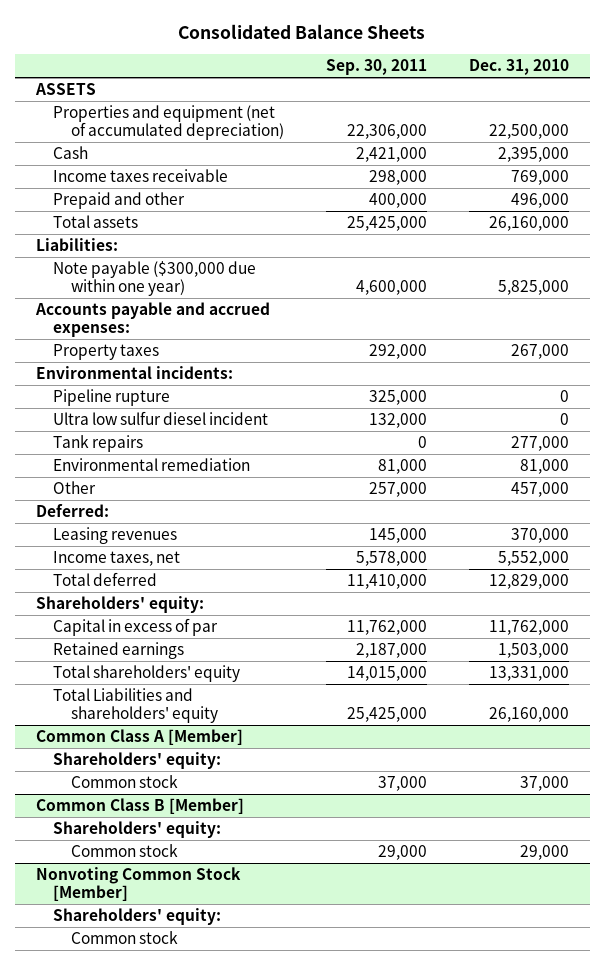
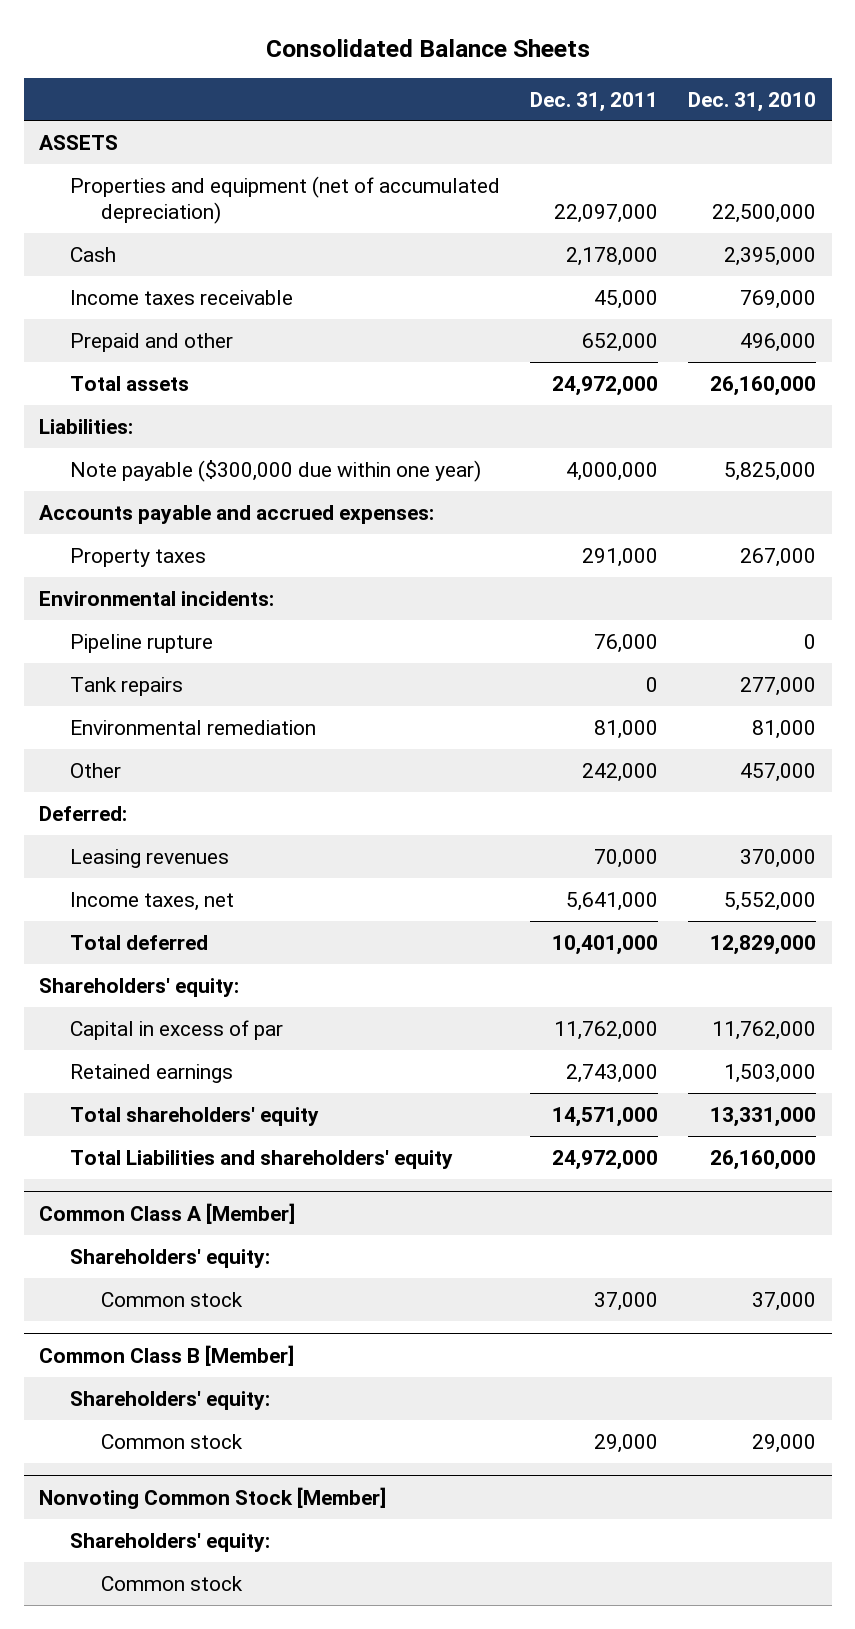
[326,59,428,76] Sep. 30, 2011 -> none
none -> [530,91,659,112] Dec. 31, 2011
[53,411,269,426] Ultra low sulfur diesel incident -> none

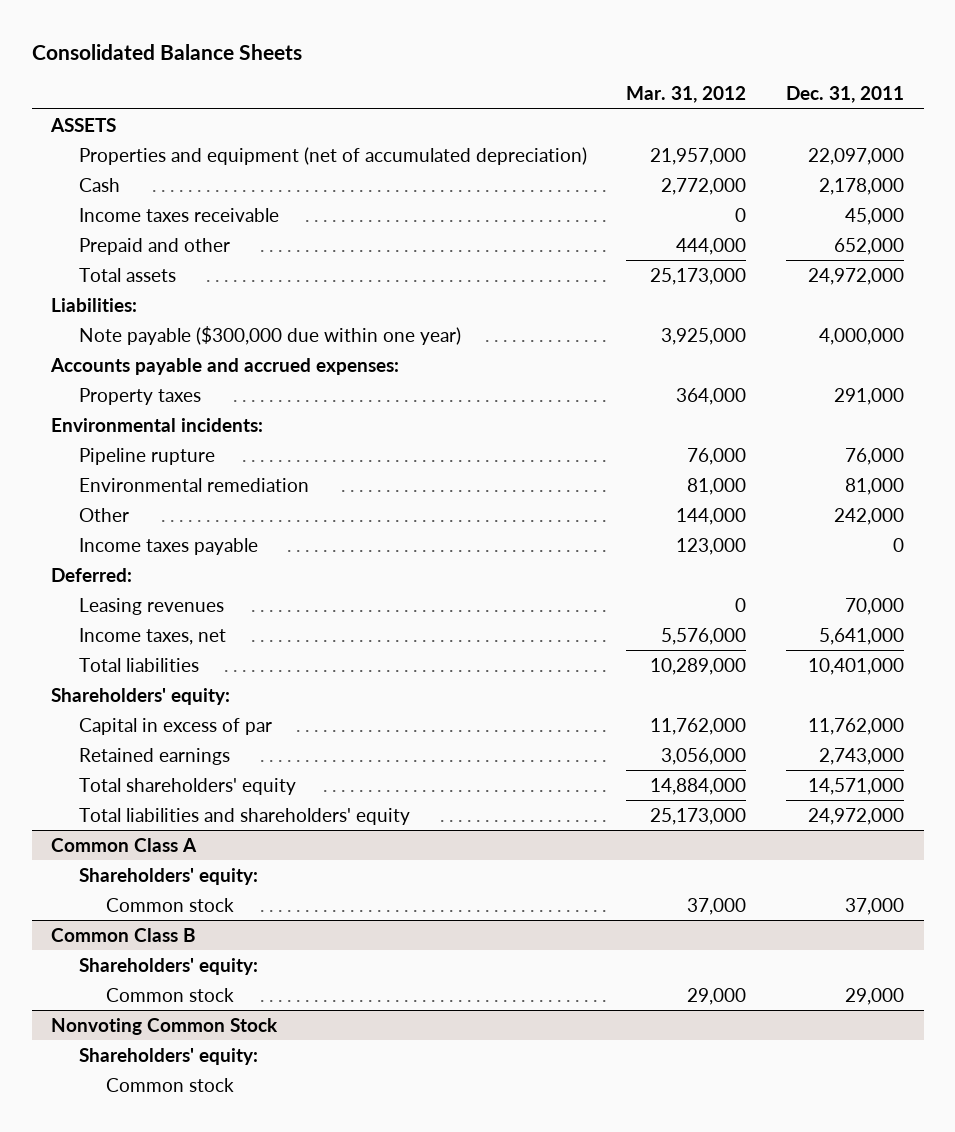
[688,91,817,112] Dec. 31, 2010 -> none
none -> [626,86,747,104] Mar. 31, 2012
[69,676,183,696] Tank repairs -> none
none -> [78,537,258,555] Income taxes payable
[69,934,208,950] Total deferred -> [78,657,199,672] Total liabilities
[69,1149,453,1169] Total Liabilities and shareholders' equity -> [78,807,410,825] Total liabilities and shareholders' equity
[39,1202,296,1224] Common Class A [Member] -> [51,837,198,852] Common Class A
[39,1344,295,1366] Common Class B [Member] -> [51,927,197,942] Common Class B
[39,1486,387,1509] Nonvoting Common Stock [Member] -> [51,1017,279,1035] Nonvoting Common Stock

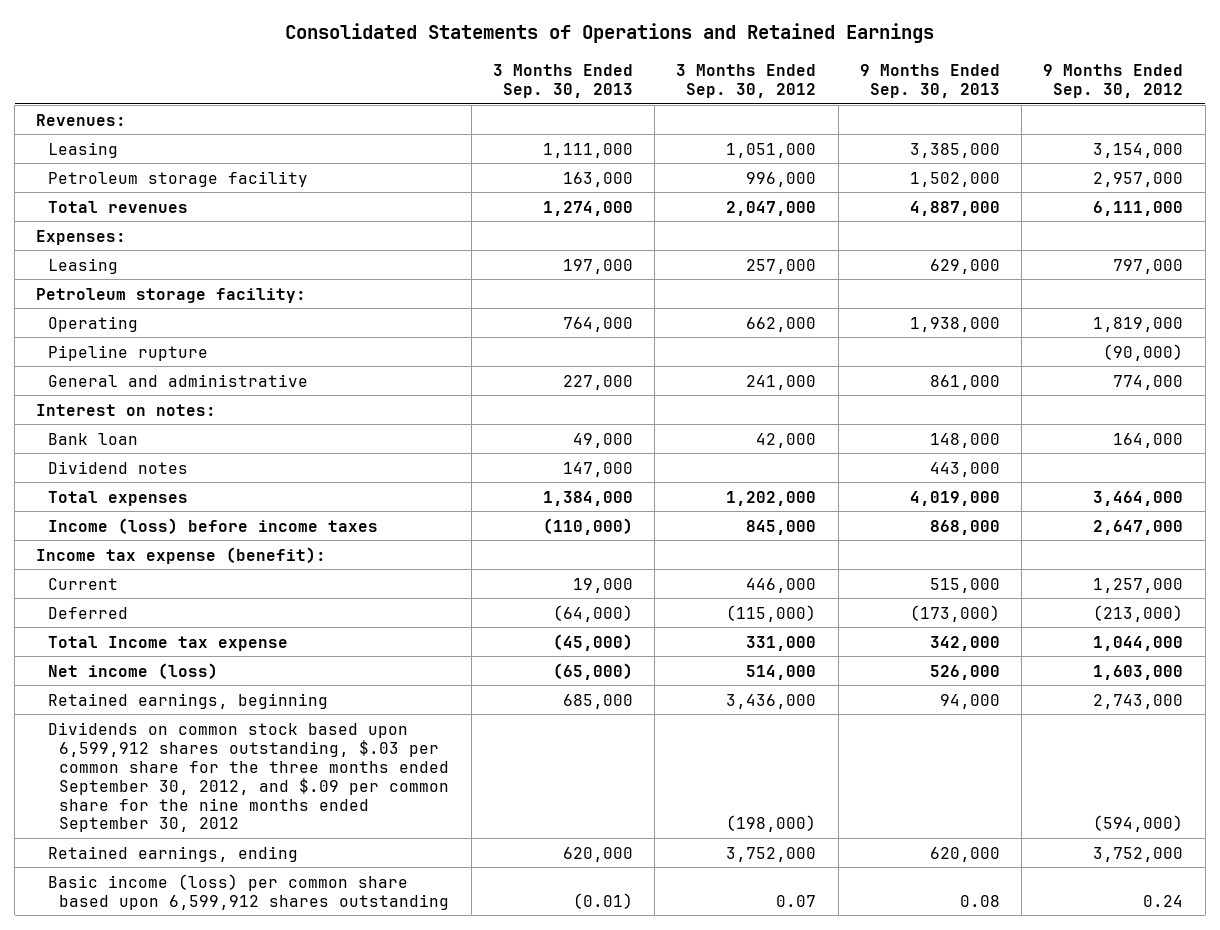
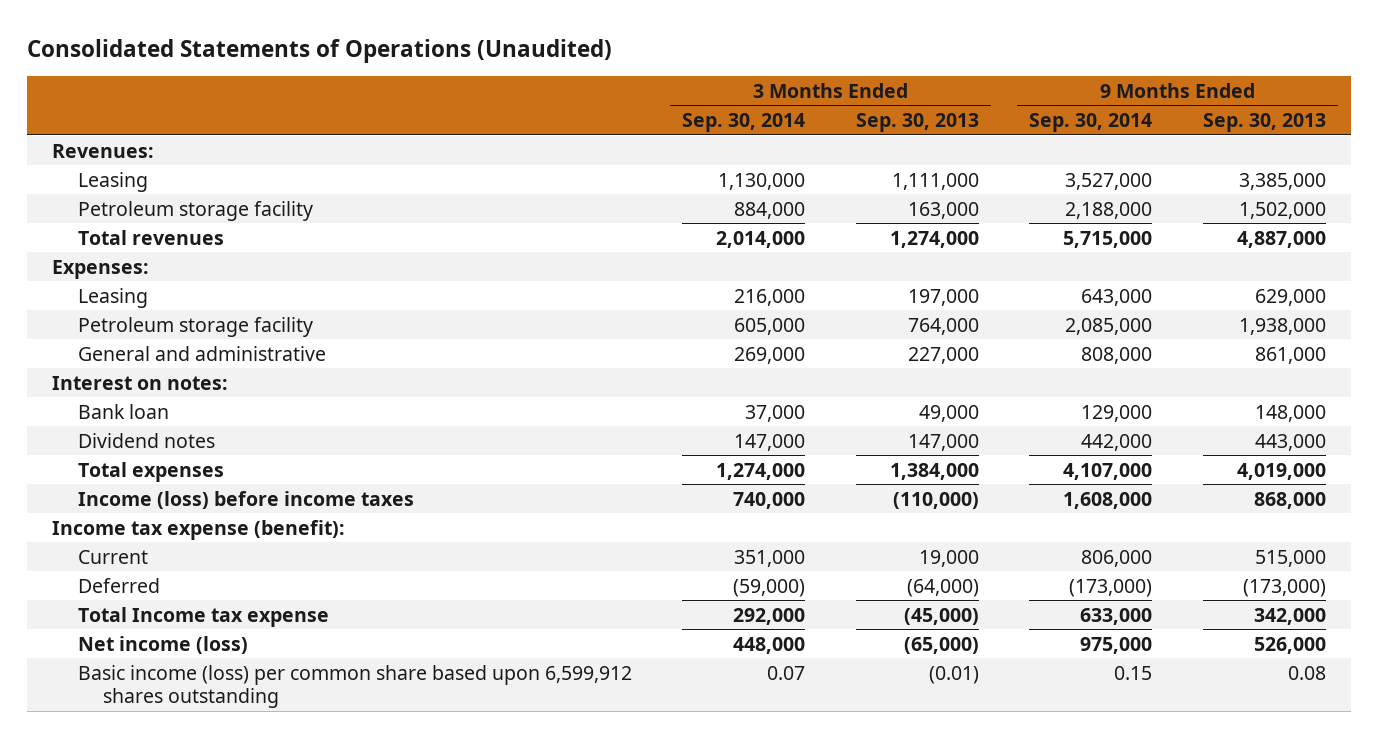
[284,23,934,44] Consolidated Statements of Operations and Retained Earnings -> [26,39,612,64] Consolidated Statements of Operations (Unaudited)
[676,63,817,98] 3 Months Ended Sep. 30, 2012 -> none
[1043,63,1184,98] 9 Months Ended Sep. 30, 2012 -> none
none -> [682,113,806,133] Sep. 30, 2014
none -> [1029,113,1153,133] Sep. 30, 2014
[36,287,307,303] Petroleum storage facility: -> none
[47,344,208,361] Pipeline rupture -> none
[47,315,138,332] Operating -> [77,316,313,337] Petroleum storage facility
[47,692,328,709] Retained earnings, beginning -> none
[47,721,450,833] Dividends on common stock based upon 6,599,912 shares outstanding, $.03 per common share for the three months ended September 30, 2012, and $.09 per common share for the nine months ended September 30, 2012 -> none
[47,845,298,862] Retained earnings, ending -> none

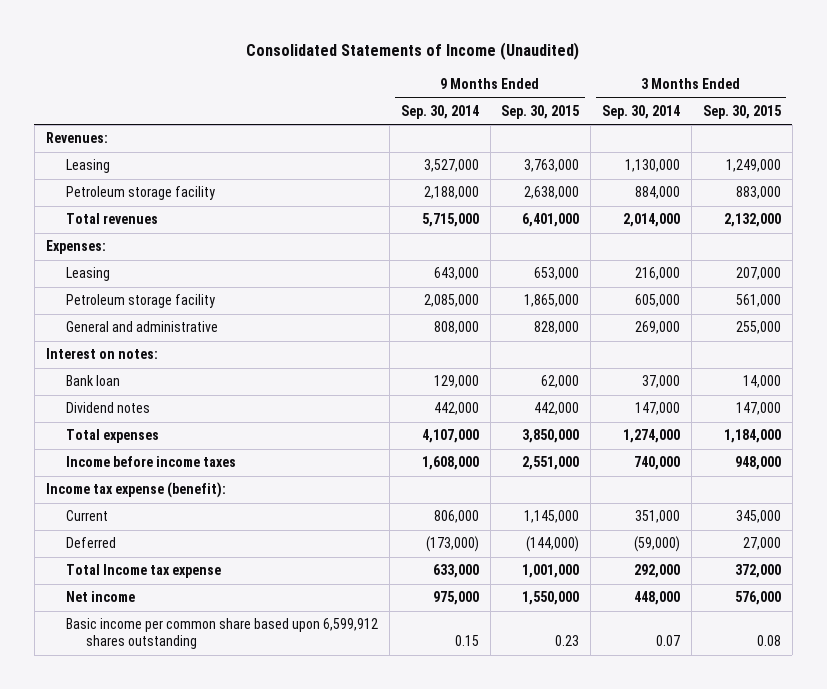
[26,39,612,64] Consolidated Statements of Operations (Unaudited) -> [246,42,580,61] Consolidated Statements of Income (Unaudited)
[855,113,979,133] Sep. 30, 2013 -> none
[1202,113,1326,133] Sep. 30, 2013 -> none
none -> [501,104,580,119] Sep. 30, 2015
none -> [702,104,781,119] Sep. 30, 2015
[77,490,414,509] Income (loss) before income taxes -> [65,456,236,468] Income before income taxes
[77,635,248,654] Net income (loss) -> [65,591,135,603] Net income
[77,664,632,709] Basic income (loss) per common share based upon 6,599,912 shares outstanding -> [65,618,378,650] Basic income per common share based upon 6,599,912 shares outstanding

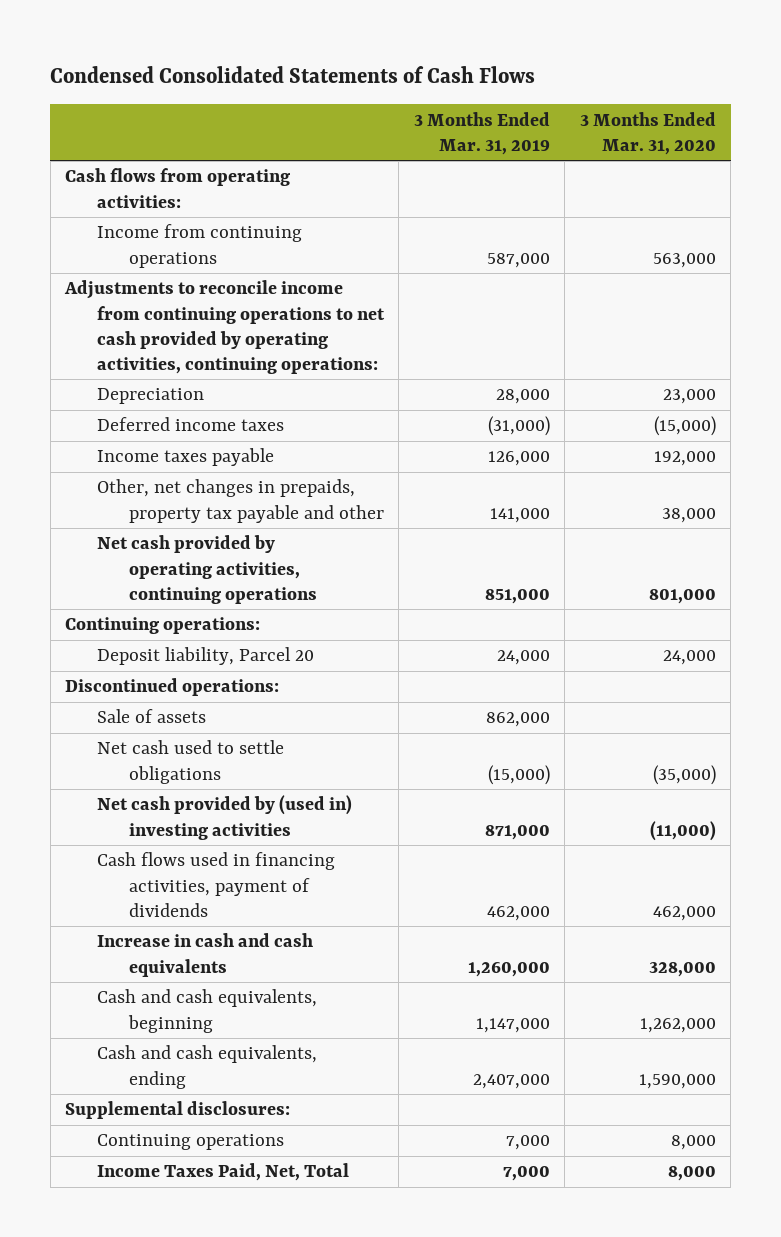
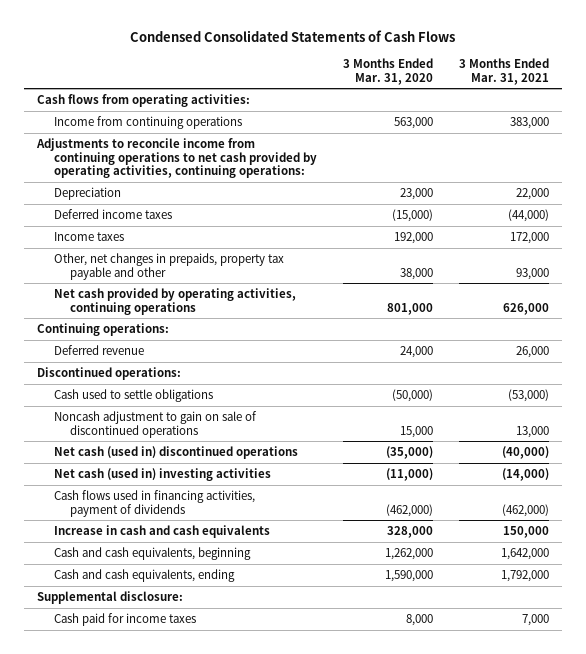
[413,111,550,155] 3 Months Ended Mar. 31, 2019 -> none
none -> [459,57,550,85] 3 Months Ended Mar. 31, 2021
[96,448,274,467] Income taxes payable -> [53,231,124,241] Income taxes
[96,647,314,666] Deposit liability, Parcel 20 -> none
none -> [53,344,144,355] Deferred revenue
[96,709,206,724] Sale of assets -> none
none -> [53,388,213,402] Cash used to settle obligations
none -> [53,410,257,438] Noncash adjustment to gain on sale of discontinued operations
[96,740,284,784] Net cash used to settle obligations -> [53,445,298,459] Net cash (used in) discontinued operations
[96,795,352,840] Net cash provided by (used in) investing activities -> [53,467,271,481] Net cash (used in) investing activities
[652,905,716,921] 462,000 -> [385,503,433,517] (462,000)
[96,1134,284,1151] Continuing operations -> none
[65,1101,291,1120] Supplemental disclosures: -> [37,590,184,604] Supplemental disclosure:
[96,1163,349,1182] Income Taxes Paid, Net, Total -> [53,612,196,626] Cash paid for income taxes

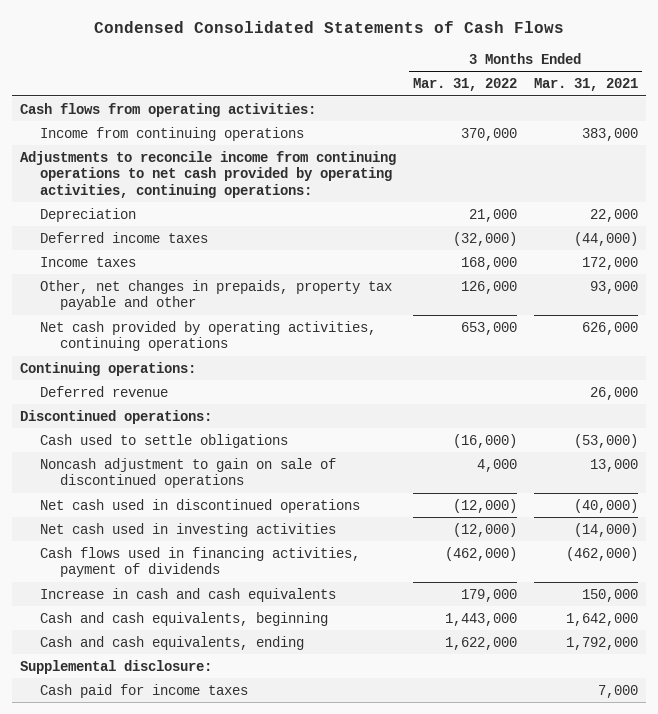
[342,57,433,85] 3 Months Ended Mar. 31, 2020 -> none
none -> [412,78,517,92] Mar. 31, 2022
[53,445,298,459] Net cash (used in) discontinued operations -> [40,498,361,513] Net cash used in discontinued operations
[53,467,271,481] Net cash (used in) investing activities -> [40,522,337,537] Net cash used in investing activities

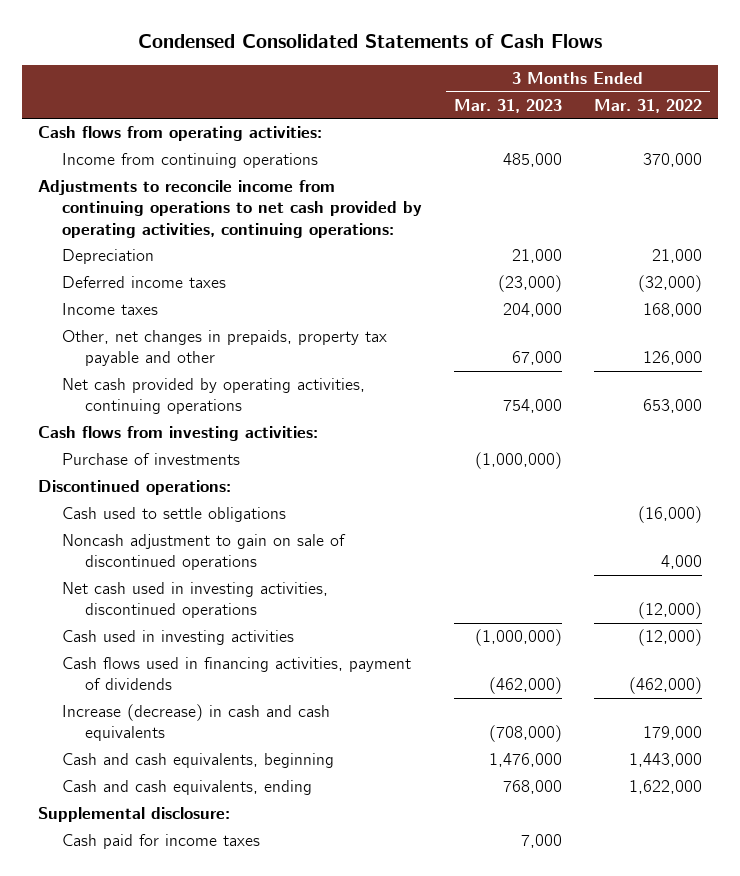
[533,78,638,92] Mar. 31, 2021 -> none
none -> [453,98,562,113] Mar. 31, 2023
[20,361,197,376] Continuing operations: -> none
[40,385,169,397] Deferred revenue -> none
none -> [38,426,319,442] Cash flows from investing activities:
none -> [61,453,240,466] Purchase of investments
[40,498,361,513] Net cash used in discontinued operations -> [61,582,328,619] Net cash used in investing activities, discontinued operations
[40,522,337,537] Net cash used in investing activities -> [61,630,294,646] Cash used in investing activities
[40,587,337,602] Increase in cash and cash equivalents -> [61,704,330,742] Increase (decrease) in cash and cash equivalents

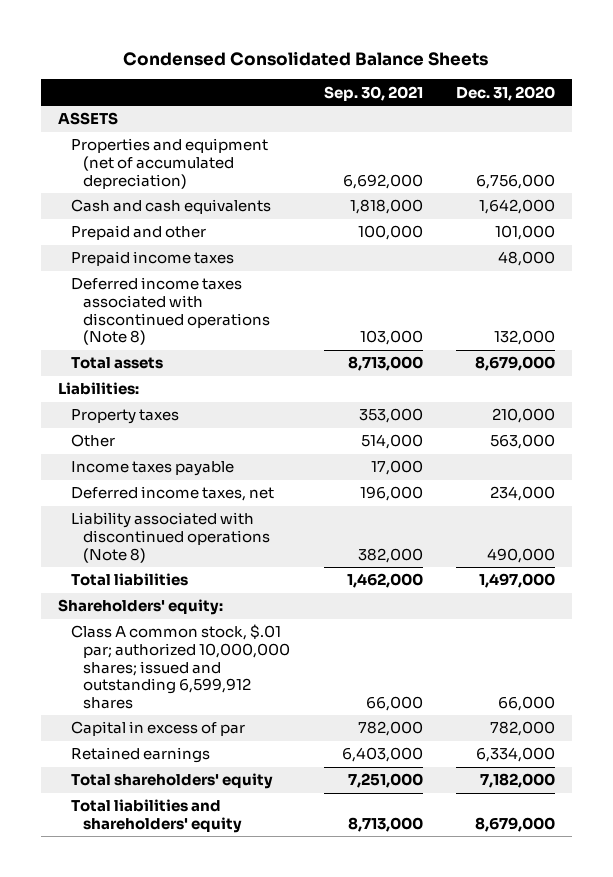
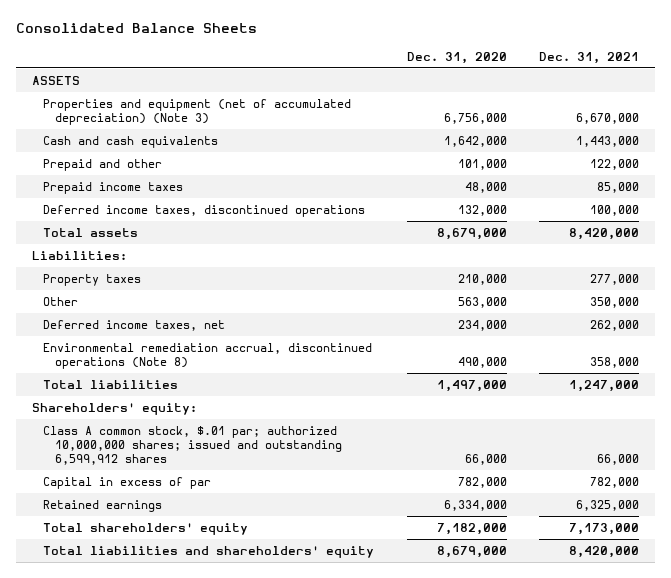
[123,50,489,66] Condensed Consolidated Balance Sheets -> [15,23,257,34] Consolidated Balance Sheets
[323,85,423,101] Sep. 30, 2021 -> none
none -> [538,51,639,64] Dec. 31, 2021
[70,138,268,189] Properties and equipment (net of accumulated depreciation) -> [43,98,352,125] Properties and equipment (net of accumulated depreciation) (Note 3)
[70,277,271,346] Deferred income taxes associated with discontinued operations (Note 8) -> [43,204,366,217] Deferred income taxes, discontinued operations
[70,461,234,477] Income taxes payable -> none
[70,512,271,563] Liability associated with discontinued operations (Note 8) -> [43,342,373,369] Environmental remediation accrual, discontinued operations (Note 8)

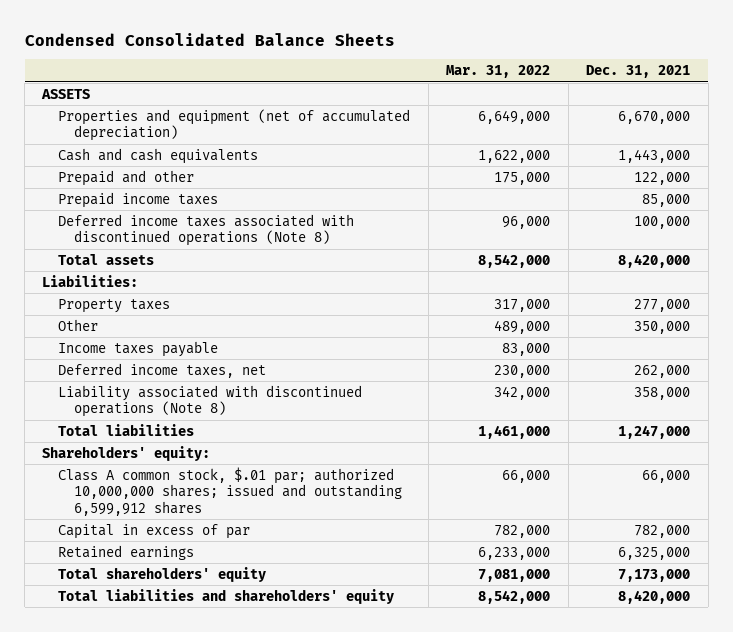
[15,23,257,34] Consolidated Balance Sheets -> [24,32,395,46] Condensed Consolidated Balance Sheets
[406,51,507,64] Dec. 31, 2020 -> none
none -> [446,65,551,79] Mar. 31, 2022
[43,98,352,125] Properties and equipment (net of accumulated depreciation) (Note 3) -> [58,109,411,142] Properties and equipment (net of accumulated depreciation)
[43,204,366,217] Deferred income taxes, discontinued operations -> [58,214,355,247] Deferred income taxes associated with discontinued operations (Note 8)
none -> [58,341,219,358] Income taxes payable
[43,342,373,369] Environmental remediation accrual, discontinued operations (Note 8) -> [58,385,363,418] Liability associated with discontinued operations (Note 8)

